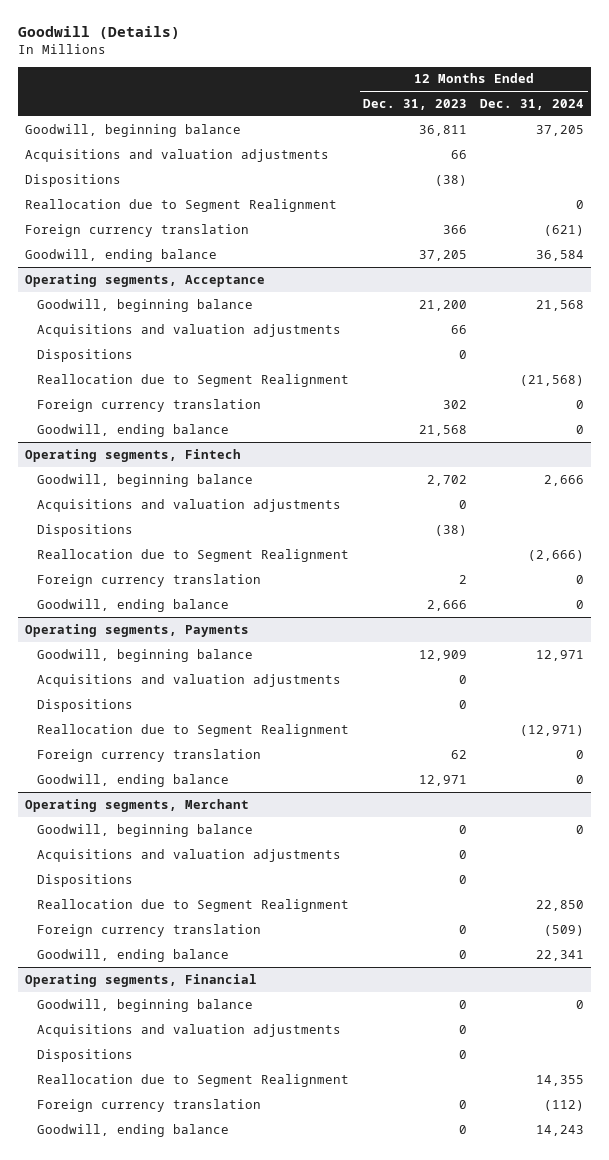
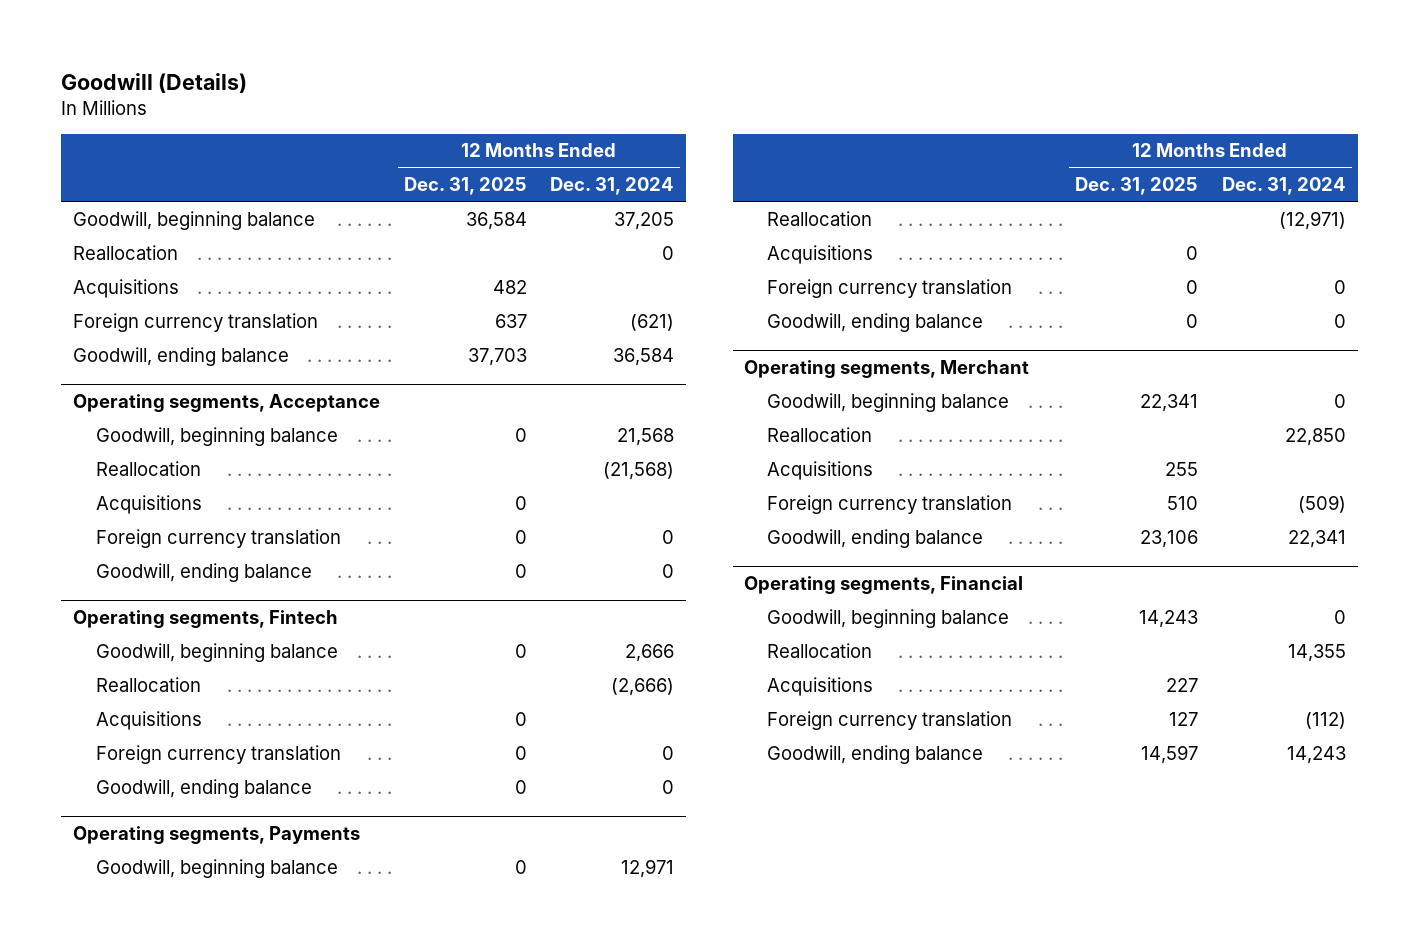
[362,99,467,111] Dec. 31, 2023 -> none
none -> [403,176,527,195] Dec. 31, 2025
[24,148,329,162] Acquisitions and valuation adjustments -> none
[24,173,121,187] Dispositions -> none
[24,198,337,212] Reallocation due to Segment Realignment -> [72,244,178,260] Reallocation
none -> [72,278,179,298] Acquisitions
[37,323,342,337] Acquisitions and valuation adjustments -> none
[37,348,134,362] Dispositions -> none
[37,373,350,387] Reallocation due to Segment Realignment -> [95,460,201,476] Reallocation
none -> [95,494,202,514] Acquisitions
[37,498,342,512] Acquisitions and valuation adjustments -> none
[37,523,134,537] Dispositions -> none
[37,548,350,562] Reallocation due to Segment Realignment -> [95,676,201,692] Reallocation
none -> [95,710,202,730] Acquisitions
[37,673,342,687] Acquisitions and valuation adjustments -> none
[37,698,134,712] Dispositions -> none
[37,723,350,737] Reallocation due to Segment Realignment -> [767,210,873,226] Reallocation
none -> [767,244,874,264] Acquisitions
[37,848,342,862] Acquisitions and valuation adjustments -> none
[37,873,134,887] Dispositions -> none
[37,898,350,912] Reallocation due to Segment Realignment -> [767,426,873,442] Reallocation
none -> [767,460,874,480] Acquisitions
[37,1023,342,1037] Acquisitions and valuation adjustments -> none
[37,1048,134,1062] Dispositions -> none
[37,1073,350,1087] Reallocation due to Segment Realignment -> [767,642,873,658] Reallocation
none -> [767,676,874,696] Acquisitions

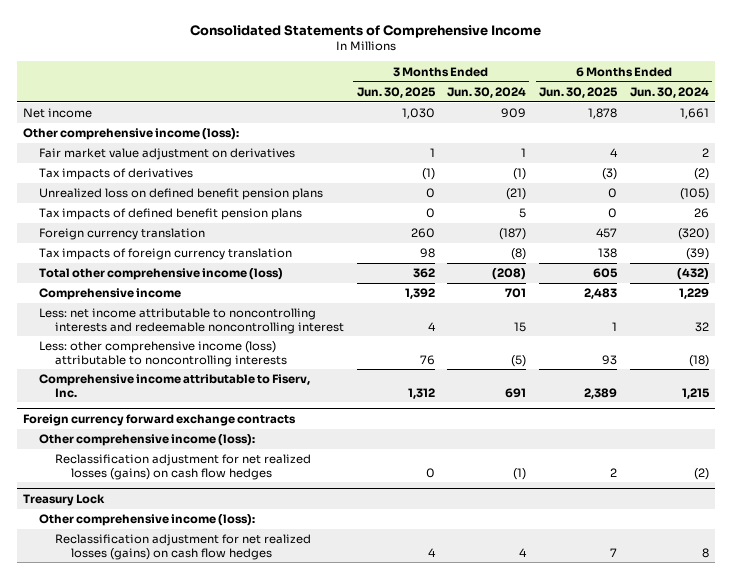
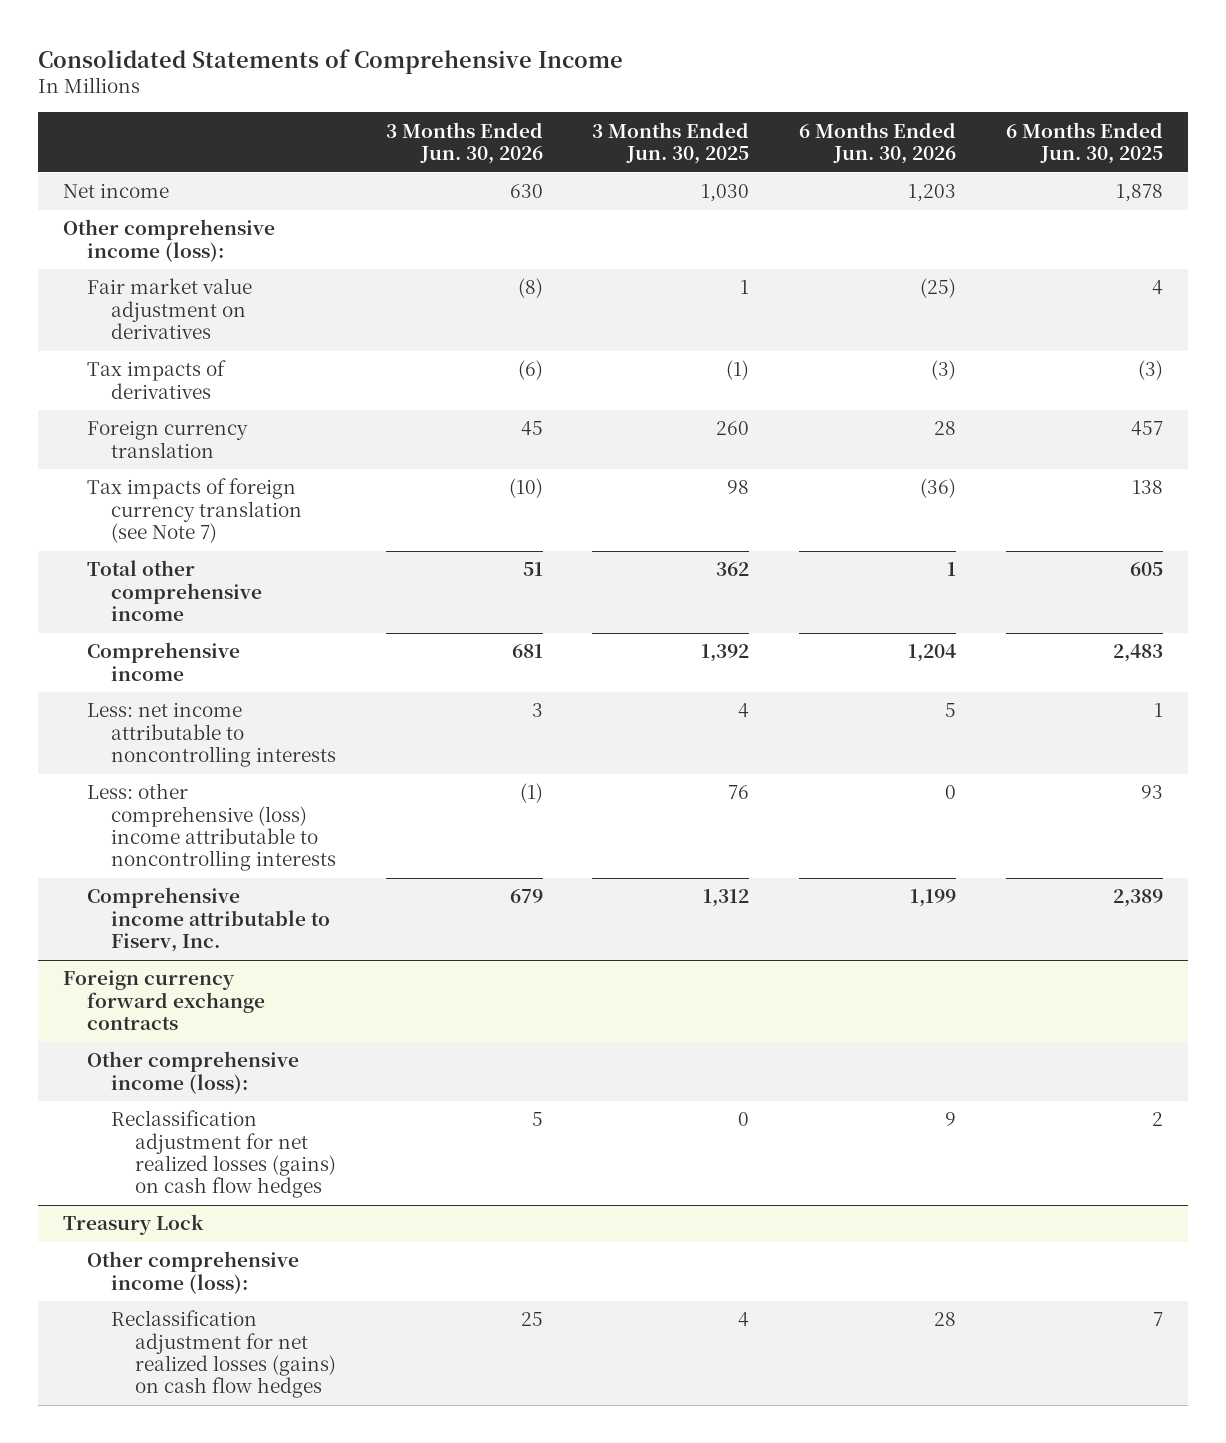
[447,86,527,98] Jun. 30, 2024 -> none
[629,86,709,98] Jun. 30, 2024 -> none
none -> [385,121,543,165] 3 Months Ended Jun. 30, 2026
none -> [799,121,957,165] 6 Months Ended Jun. 30, 2026
[39,188,324,201] Unrealized loss on defined benefit pension plans -> none
[39,208,303,221] Tax impacts of defined benefit pension plans -> none
[39,248,293,261] Tax impacts of foreign currency translation -> [86,478,303,544] Tax impacts of foreign currency translation (see Note 7)
[39,268,284,281] Total other comprehensive income (loss) -> [86,560,263,622] Total other comprehensive income
[39,308,344,334] Less: net income attributable to noncontrolling interests and redeemable noncontrolling interest -> [86,702,337,768] Less: net income attributable to noncontrolling interests
[39,341,287,367] Less: other comprehensive income (loss) attributable to noncontrolling interests -> [86,783,337,872] Less: other comprehensive (loss) income attributable to noncontrolling interests

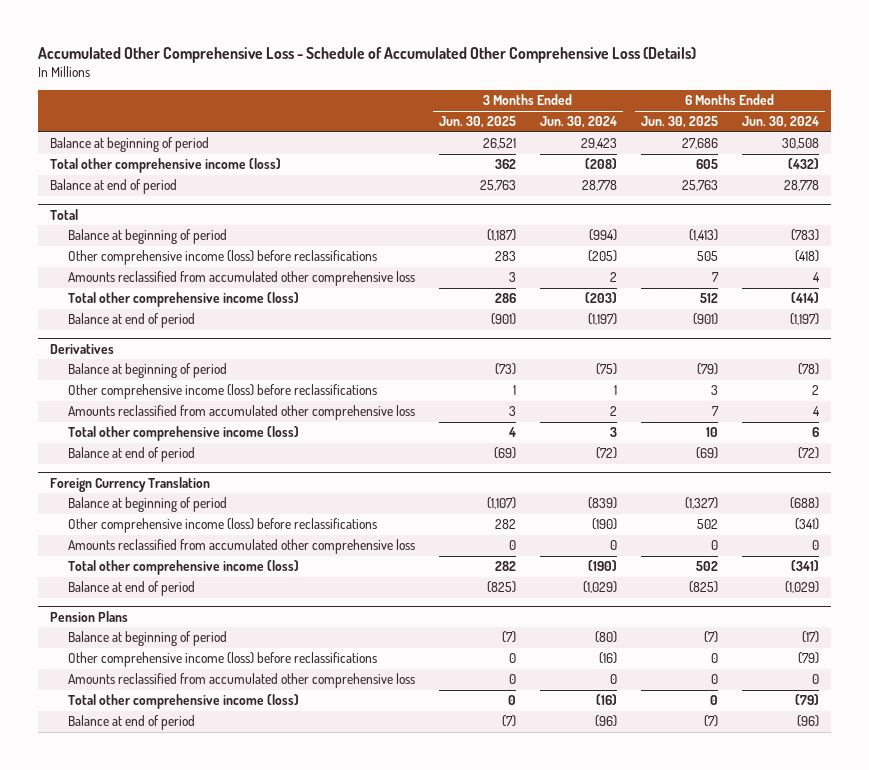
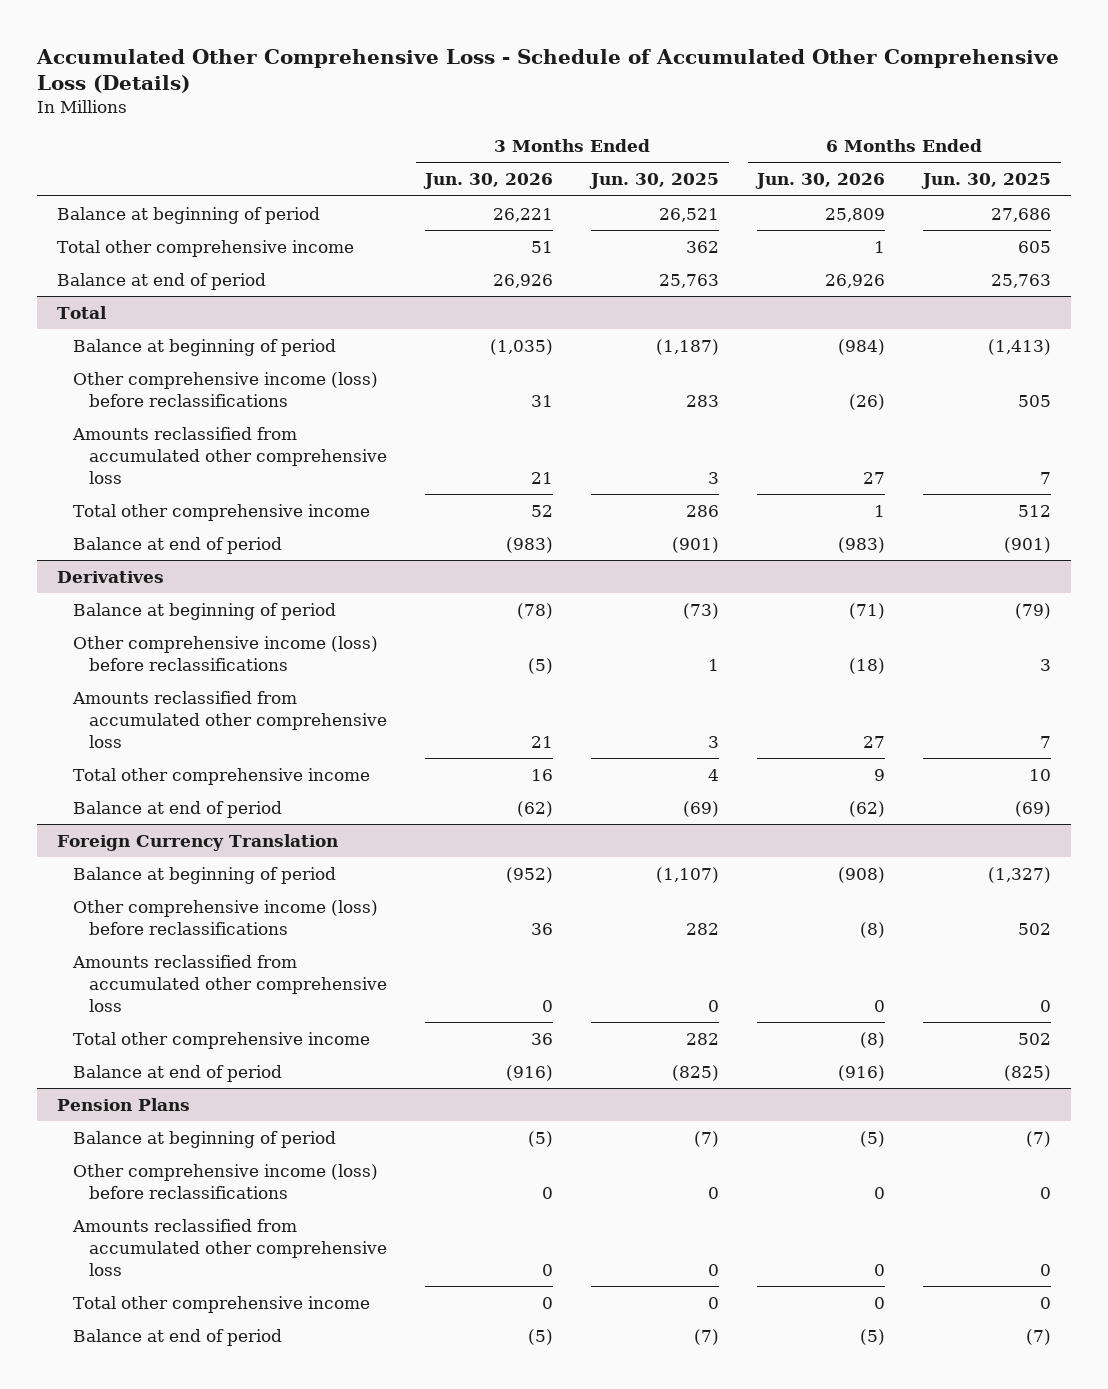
[539,116,617,129] Jun. 30, 2024 -> none
[741,116,819,129] Jun. 30, 2024 -> none
none -> [423,173,554,190] Jun. 30, 2026
none -> [755,173,886,190] Jun. 30, 2026
[50,158,282,174] Total other comprehensive income (loss) -> [56,239,354,257] Total other comprehensive income
[67,292,299,308] Total other comprehensive income (loss) -> [72,503,370,521] Total other comprehensive income
[67,426,299,442] Total other comprehensive income (loss) -> [72,767,370,785] Total other comprehensive income
[67,560,299,576] Total other comprehensive income (loss) -> [72,1031,370,1049] Total other comprehensive income
[67,694,299,710] Total other comprehensive income (loss) -> [72,1295,370,1313] Total other comprehensive income

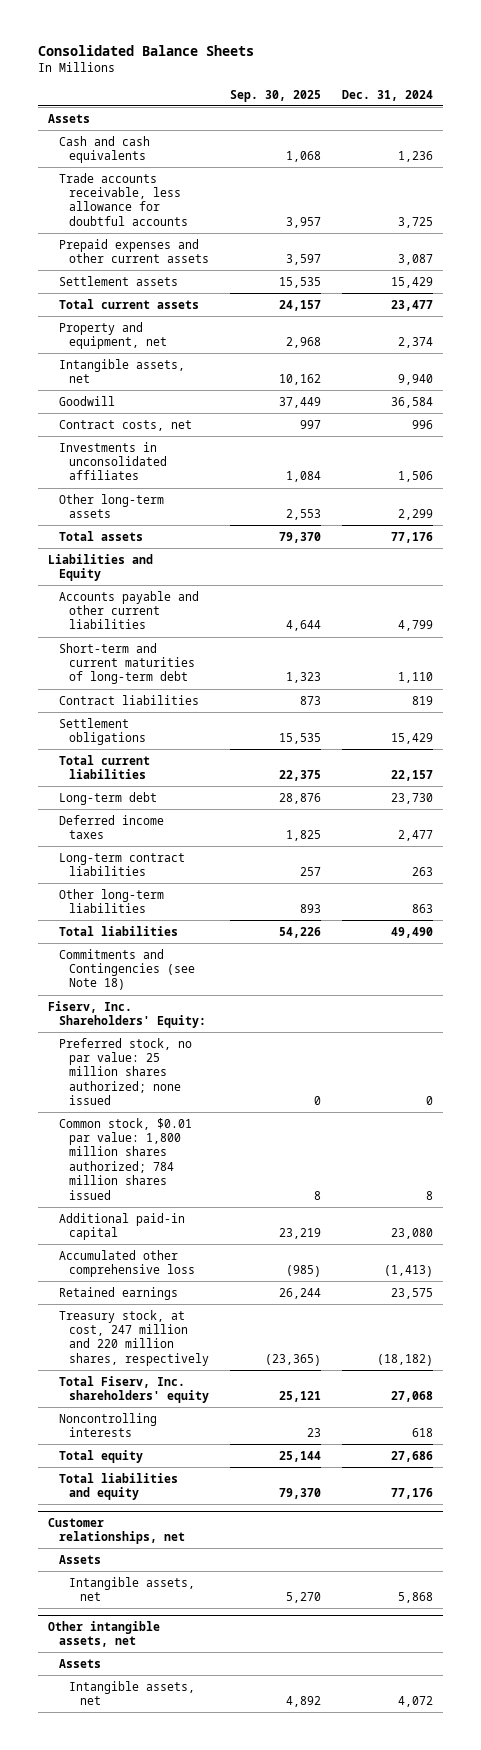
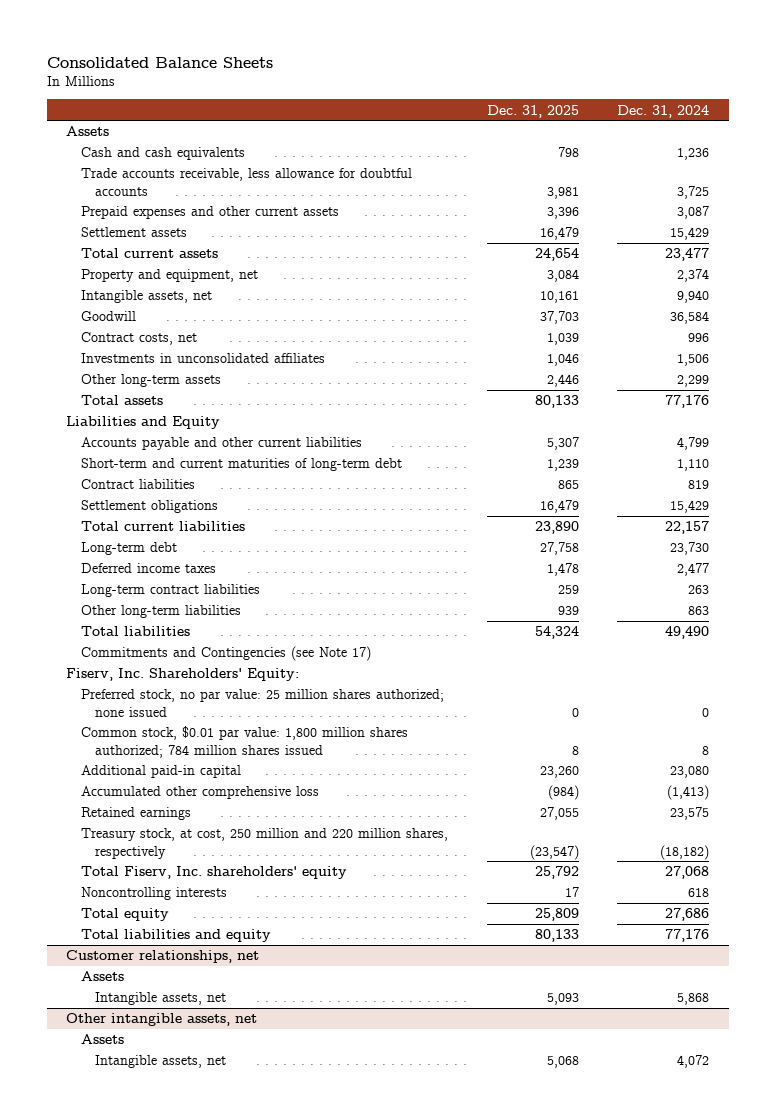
[229,89,321,102] Sep. 30, 2025 -> none
none -> [486,104,579,118] Dec. 31, 2025
[58,948,196,991] Commitments and Contingencies (see Note 18) -> [80,646,371,662] Commitments and Contingencies (see Note 17)
[58,1309,210,1366] Treasury stock, at cost, 247 million and 220 million shares, respectively -> [80,828,448,859] Treasury stock, at cost, 250 million and 220 million shares, respectively

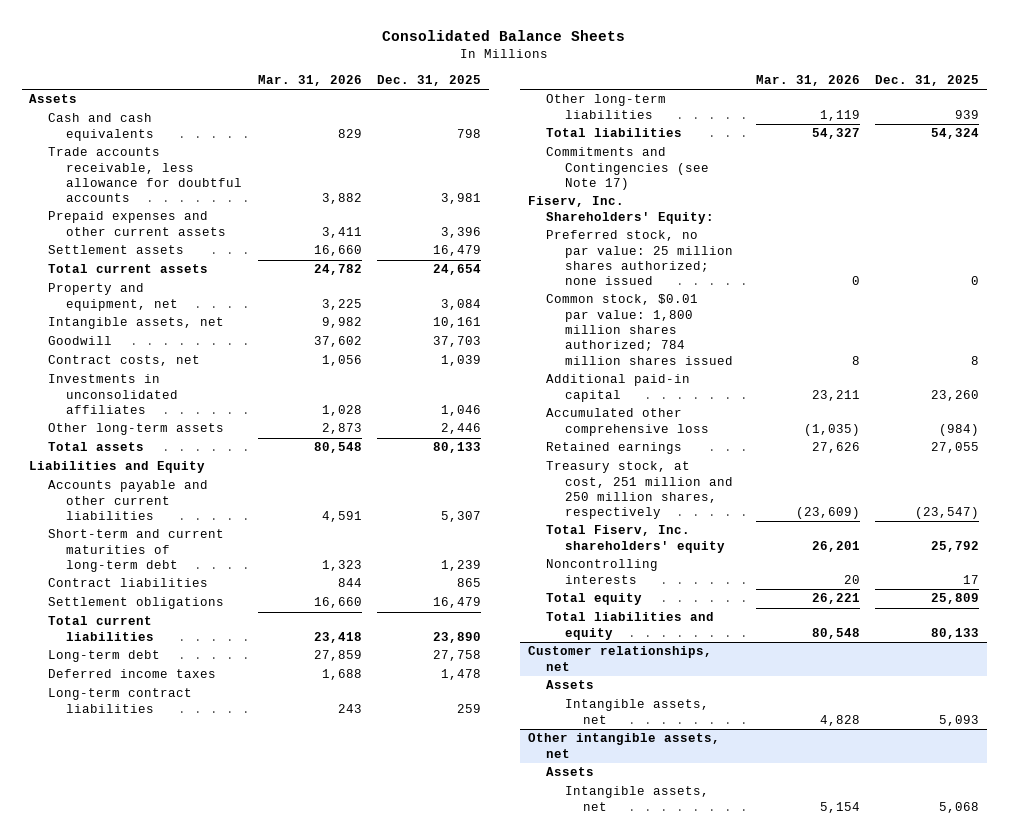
[617,104,710,118] Dec. 31, 2024 -> none
none -> [257,75,362,87] Mar. 31, 2026
[80,828,448,859] Treasury stock, at cost, 250 million and 220 million shares, respectively -> [546,461,733,520] Treasury stock, at cost, 251 million and 250 million shares, respectively

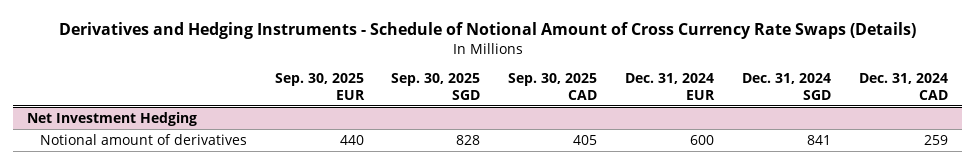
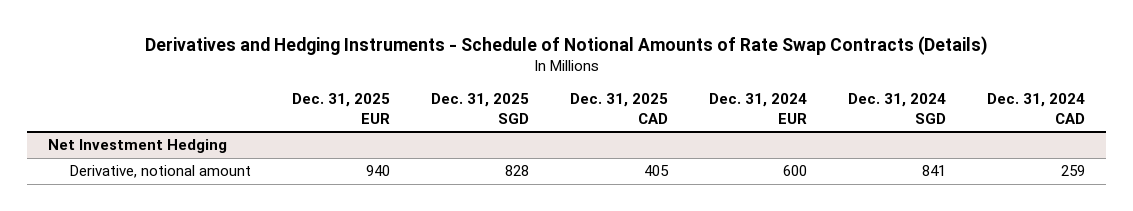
[58,21,916,39] Derivatives and Hedging Instruments - Schedule of Notional Amount of Cross Currency Rate Swaps (Details) -> [144,35,988,55] Derivatives and Hedging Instruments - Schedule of Notional Amounts of Rate Swap Contracts (Details)
[274,73,365,100] Sep. 30, 2025 EUR -> none
[391,73,481,100] Sep. 30, 2025 SGD -> none
[508,73,598,100] Sep. 30, 2025 CAD -> none
none -> [291,93,390,124] Dec. 31, 2025 EUR
none -> [430,93,529,124] Dec. 31, 2025 SGD
none -> [570,93,669,124] Dec. 31, 2025 CAD
[39,133,247,145] Notional amount of derivatives -> [69,165,251,179] Derivative, notional amount

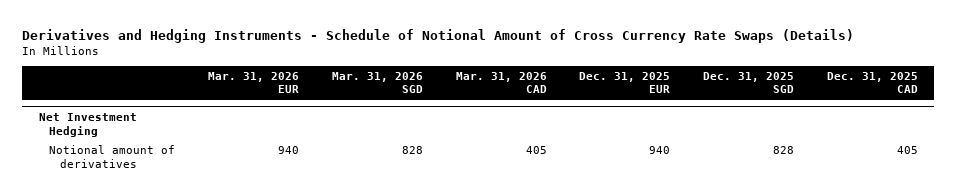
[144,35,988,55] Derivatives and Hedging Instruments - Schedule of Notional Amounts of Rate Swap Contracts (Details) -> [22,28,855,43] Derivatives and Hedging Instruments - Schedule of Notional Amount of Cross Currency Rate Swaps (Details)
[709,93,808,124] Dec. 31, 2024 EUR -> none
[848,93,947,124] Dec. 31, 2024 SGD -> none
[987,93,1086,124] Dec. 31, 2024 CAD -> none
none -> [207,71,299,94] Mar. 31, 2026 EUR
none -> [331,71,423,94] Mar. 31, 2026 SGD
none -> [455,71,547,94] Mar. 31, 2026 CAD
[69,165,251,179] Derivative, notional amount -> [49,144,176,168] Notional amount of derivatives

